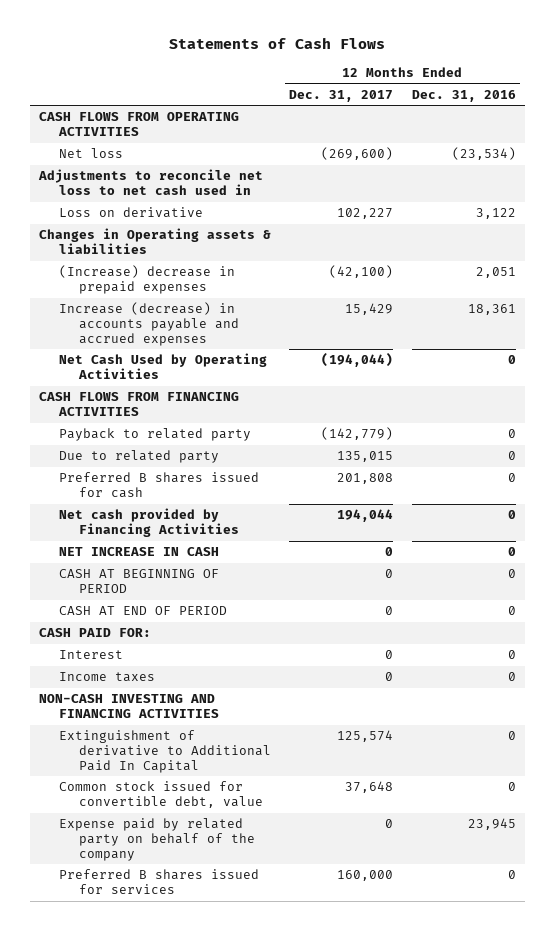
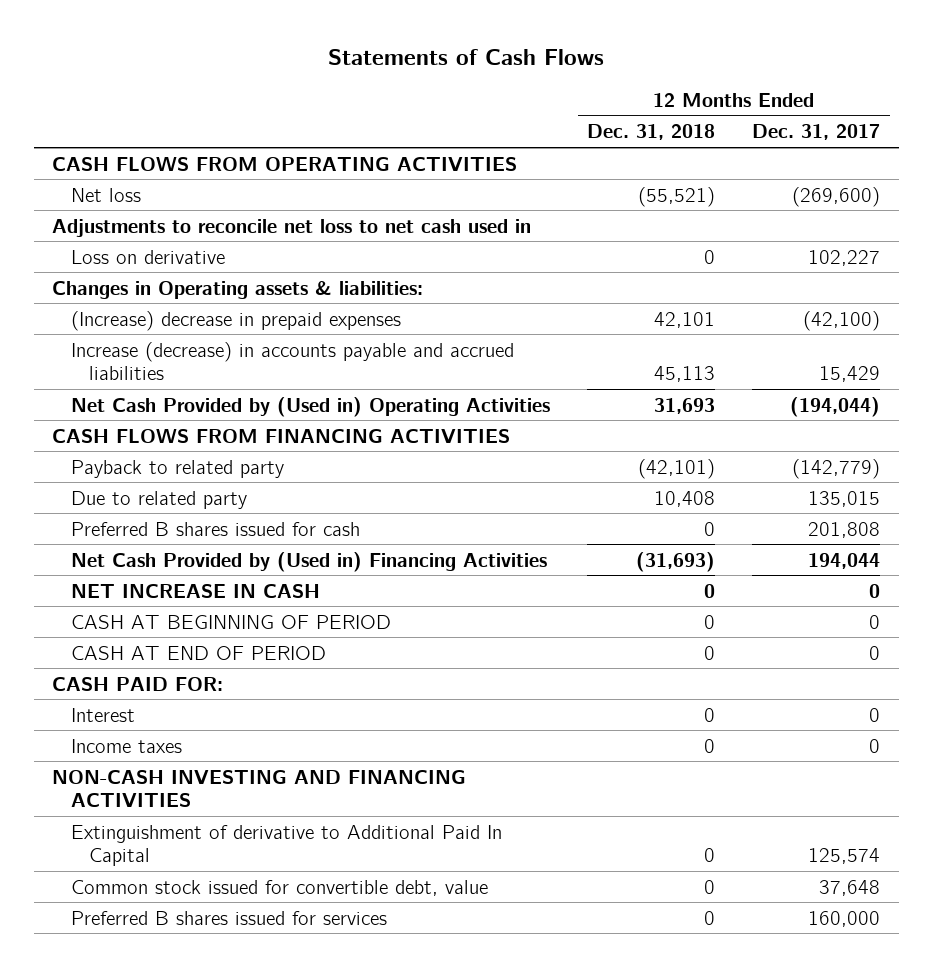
[411,89,516,102] Dec. 31, 2016 -> none
none -> [587,124,716,141] Dec. 31, 2018
[38,228,271,255] Changes in Operating assets & liabilities -> [52,280,424,299] Changes in Operating assets & liabilities:
[58,302,239,346] Increase (decrease) in accounts payable and accrued expenses -> [70,341,514,381] Increase (decrease) in accounts payable and accrued liabilities
[58,353,267,380] Net Cash Used by Operating Activities -> [70,396,550,417] Net Cash Provided by (Used in) Operating Activities
[58,508,239,538] Net cash provided by Financing Activities -> [70,551,547,572] Net Cash Provided by (Used in) Financing Activities
[58,818,255,861] Expense paid by related party on behalf of the company -> none

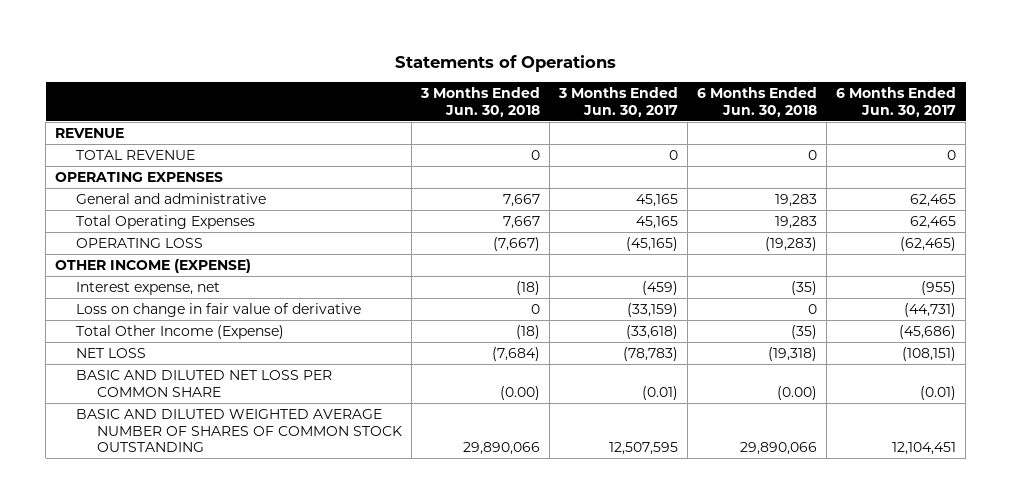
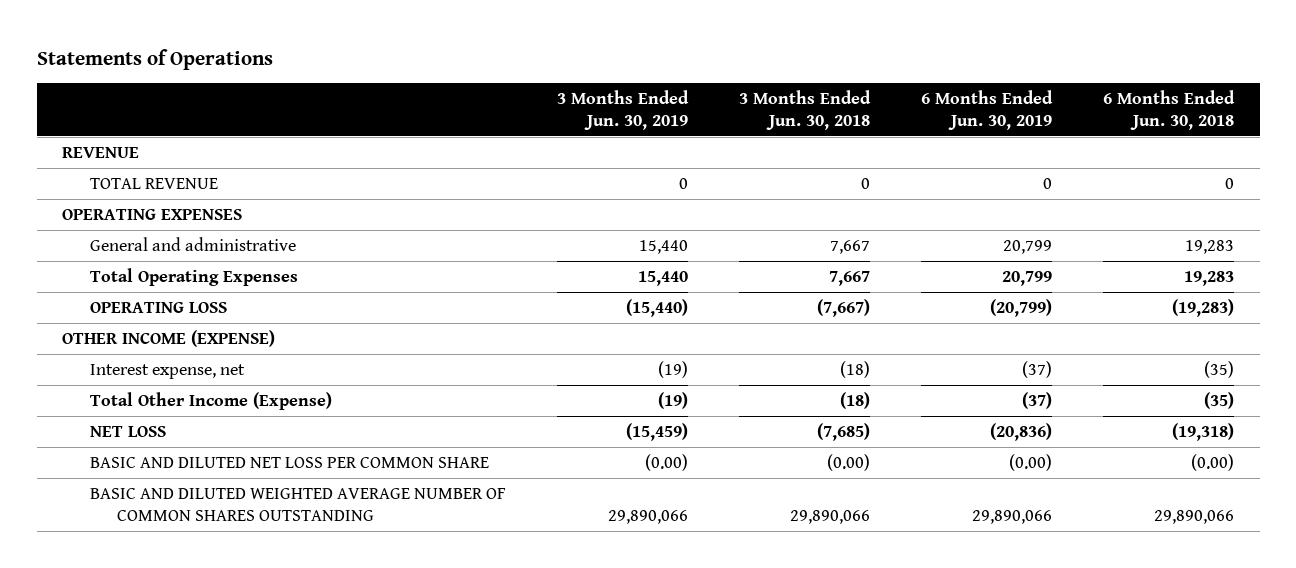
[558,87,679,117] 3 Months Ended Jun. 30, 2017 -> none
[836,87,957,117] 6 Months Ended Jun. 30, 2017 -> none
none -> [556,89,689,130] 3 Months Ended Jun. 30, 2019
none -> [920,89,1053,130] 6 Months Ended Jun. 30, 2019
[76,303,362,318] Loss on change in fair value of derivative -> none
[492,347,541,362] (7,684) -> [816,423,870,442] (7,685)
[76,409,403,453] BASIC AND DILUTED WEIGHTED AVERAGE NUMBER OF SHARES OF COMMON STOCK OUTSTANDING -> [89,488,506,522] BASIC AND DILUTED WEIGHTED AVERAGE NUMBER OF COMMON SHARES OUTSTANDING

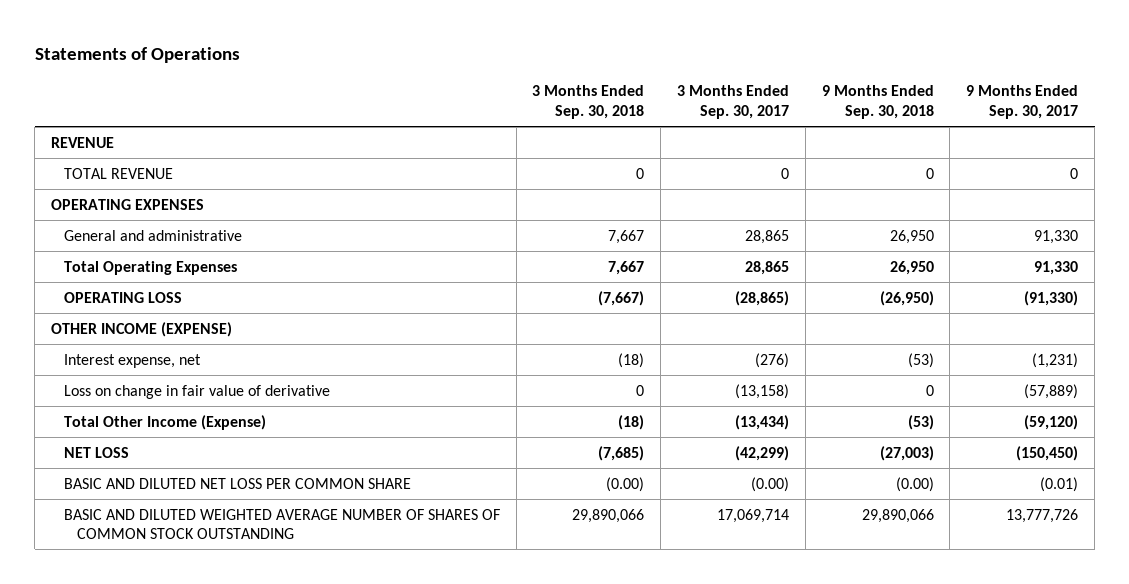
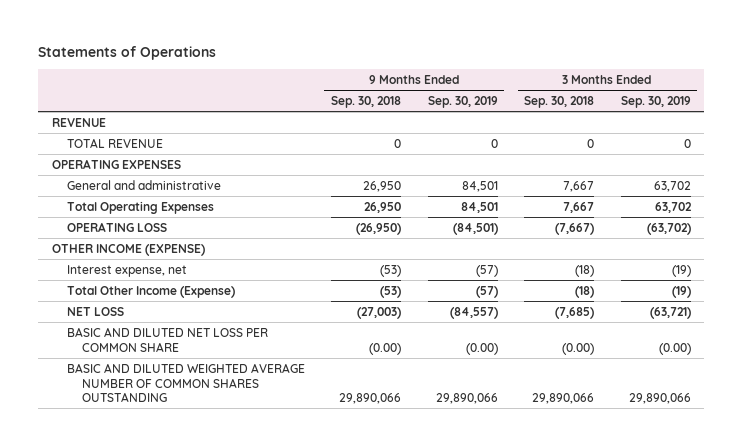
[677,85,790,119] 3 Months Ended Sep. 30, 2017 -> none
[966,85,1079,119] 9 Months Ended Sep. 30, 2017 -> none
none -> [427,96,498,109] Sep. 30, 2019
none -> [620,96,691,109] Sep. 30, 2019
[63,384,330,399] Loss on change in fair value of derivative -> none
[63,508,500,540] BASIC AND DILUTED WEIGHTED AVERAGE NUMBER OF SHARES OF COMMON STOCK OUTSTANDING -> [66,362,305,403] BASIC AND DILUTED WEIGHTED AVERAGE NUMBER OF COMMON SHARES OUTSTANDING

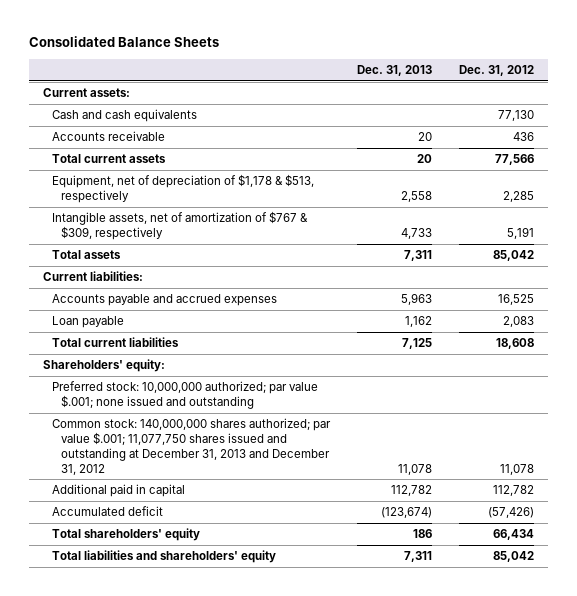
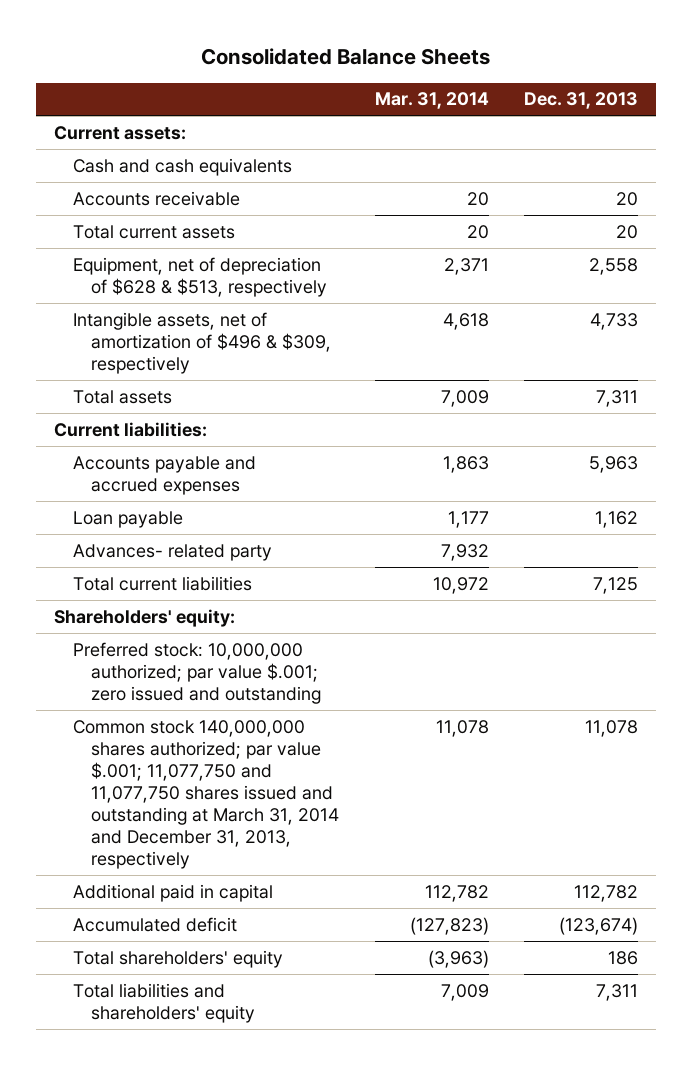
[459,64,535,76] Dec. 31, 2012 -> none
none -> [374,92,489,110] Mar. 31, 2014
[52,174,315,204] Equipment, net of depreciation of $1,178 & $513, respectively -> [72,256,328,297] Equipment, net of depreciation of $628 & $513, respectively
[52,211,309,241] Intangible assets, net of amortization of $767 & $309, respectively -> [72,311,332,374] Intangible assets, net of amortization of $496 & $309, respectively
none -> [72,543,272,561] Advances- related party
[52,381,319,410] Preferred stock: 10,000,000 authorized; par value $.001; none issued and outstanding -> [72,641,322,704] Preferred stock: 10,000,000 authorized; par value $.001; zero issued and outstanding
[52,418,332,475] Common stock: 140,000,000 shares authorized; par value $.001; 11,077,750 shares issued and outstanding at December 31, 2013 and December 31, 2012 -> [72,719,340,870] Common stock 140,000,000 shares authorized; par value $.001; 11,077,750 and 11,077,750 shares issued and outstanding at March 31, 2014 and December 31, 2013, respectively

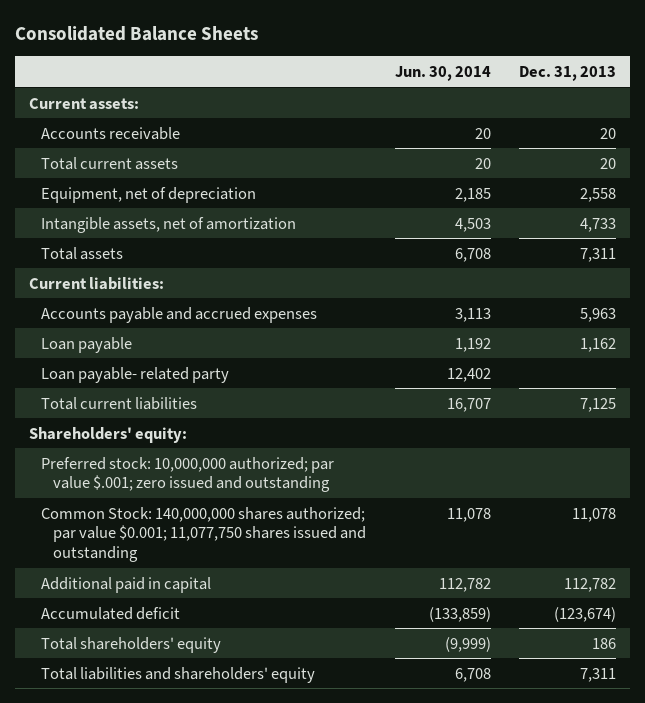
[374,92,489,110] Mar. 31, 2014 -> none
none -> [394,66,491,82] Jun. 30, 2014
[72,157,292,176] Cash and cash equivalents -> none
[72,256,328,297] Equipment, net of depreciation of $628 & $513, respectively -> [41,186,257,203] Equipment, net of depreciation
[72,311,332,374] Intangible assets, net of amortization of $496 & $309, respectively -> [41,216,297,233] Intangible assets, net of amortization
[72,543,272,561] Advances- related party -> none
none -> [41,366,230,383] Loan payable- related party
[72,719,340,870] Common stock 140,000,000 shares authorized; par value $.001; 11,077,750 and 11,077,750 shares issued and outstanding at March 31, 2014 and December 31, 2013, respectively -> [41,506,367,562] Common Stock: 140,000,000 shares authorized; par value $0.001; 11,077,750 shares issued and outstanding

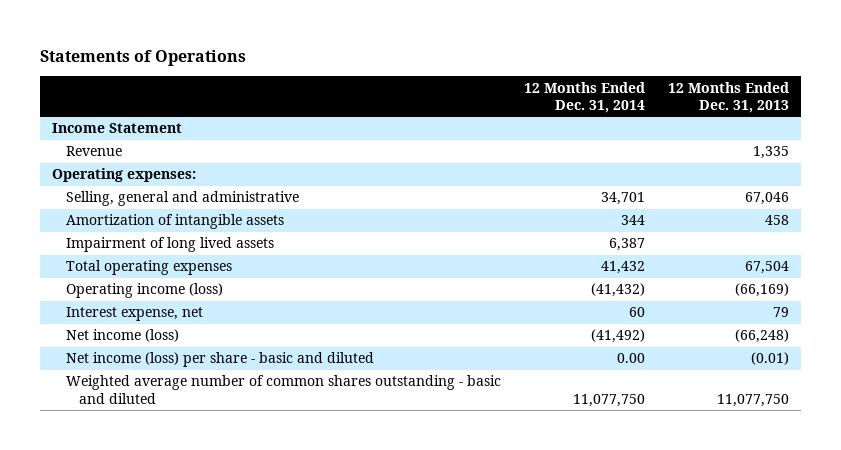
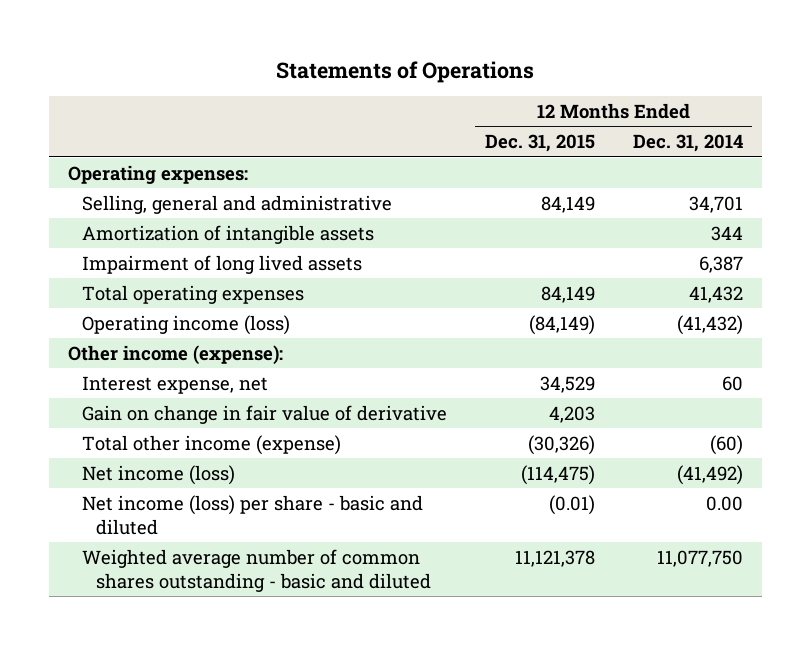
[668,81,790,114] 12 Months Ended Dec. 31, 2013 -> none
none -> [484,134,595,153] Dec. 31, 2015
[51,123,182,134] Income Statement -> none
[65,146,122,157] Revenue -> none
none -> [67,344,283,365] Other income (expense):
none -> [81,404,447,424] Gain on change in fair value of derivative
none -> [81,434,341,455] Total other income (expense)

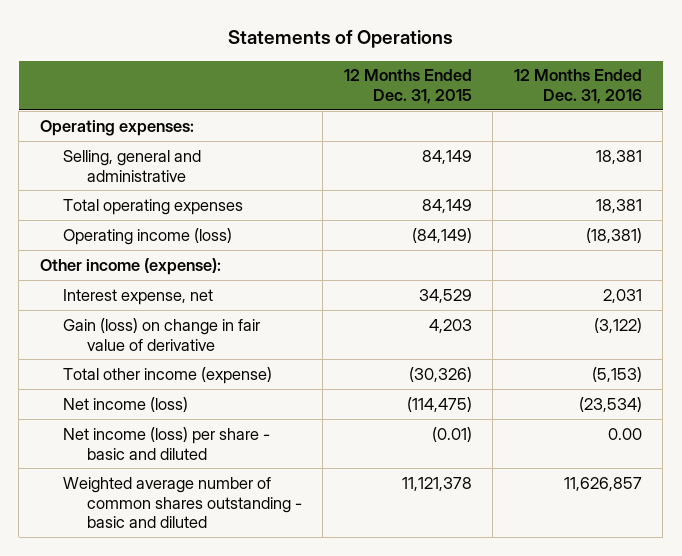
[632,134,743,153] Dec. 31, 2014 -> none
none -> [513,69,642,105] 12 Months Ended Dec. 31, 2016
[81,224,374,244] Amortization of intangible assets -> none
[81,254,362,274] Impairment of long lived assets -> none
[81,404,447,424] Gain on change in fair value of derivative -> [63,317,261,351] Gain (loss) on change in fair value of derivative

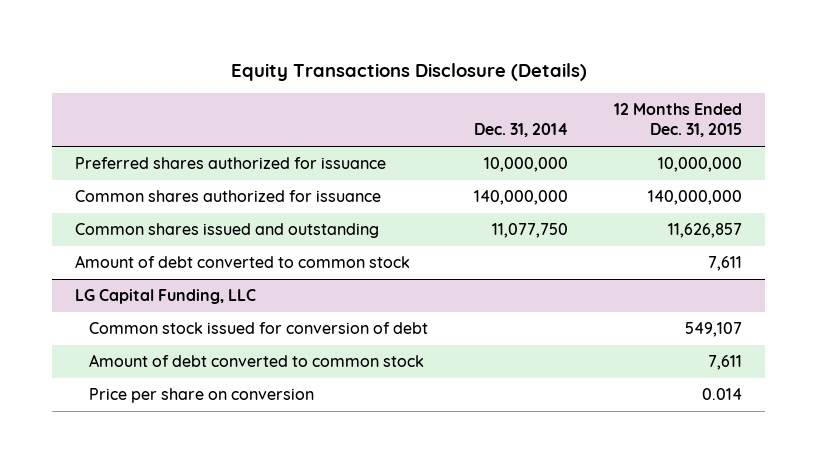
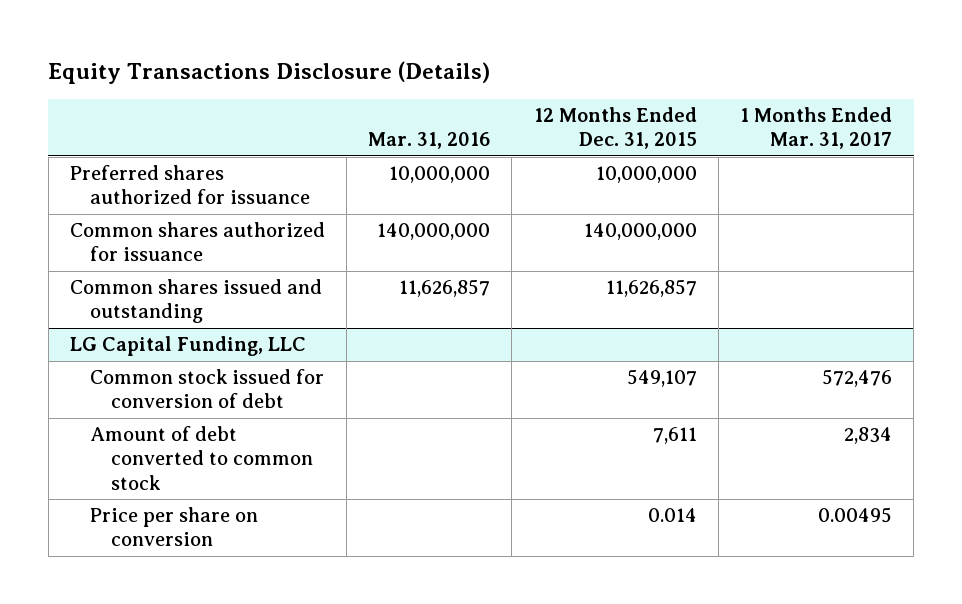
[474,123,569,138] Dec. 31, 2014 -> none
none -> [368,132,491,150] Mar. 31, 2016
none -> [739,106,892,150] 1 Months Ended Mar. 31, 2017
[75,255,411,269] Amount of debt converted to common stock -> none

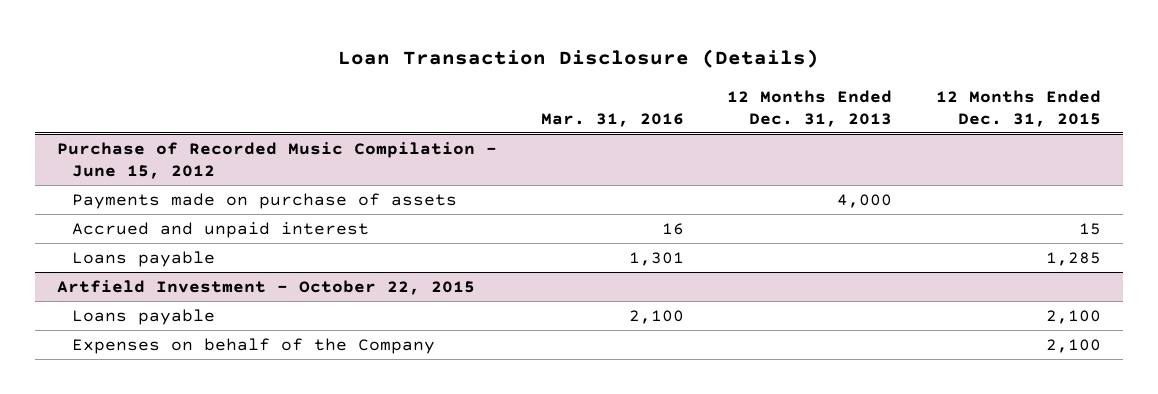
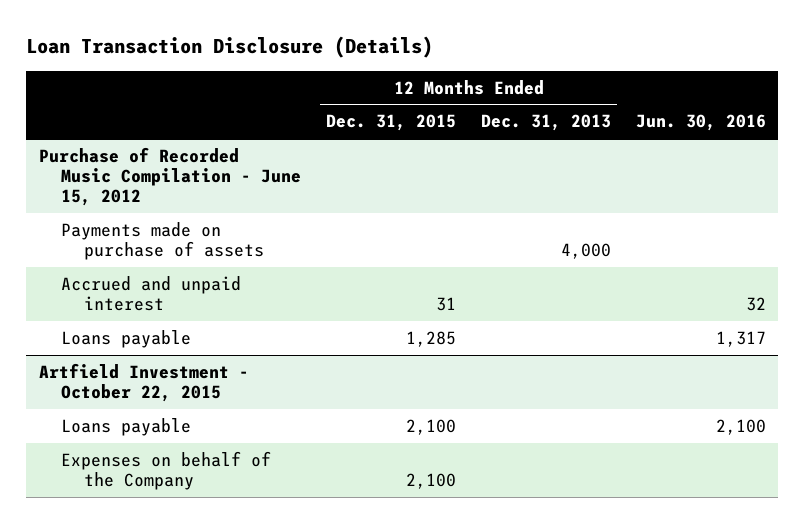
[540,112,684,127] Mar. 31, 2016 -> none
none -> [635,114,766,132] Jun. 30, 2016
[1078,222,1101,235] 15 -> [436,296,457,311] 31

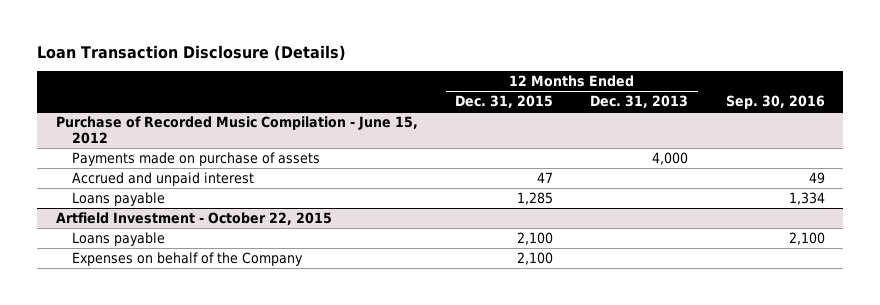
[635,114,766,132] Jun. 30, 2016 -> none
none -> [725,95,825,110] Sep. 30, 2016
[436,296,457,311] 31 -> [536,171,553,183] 47

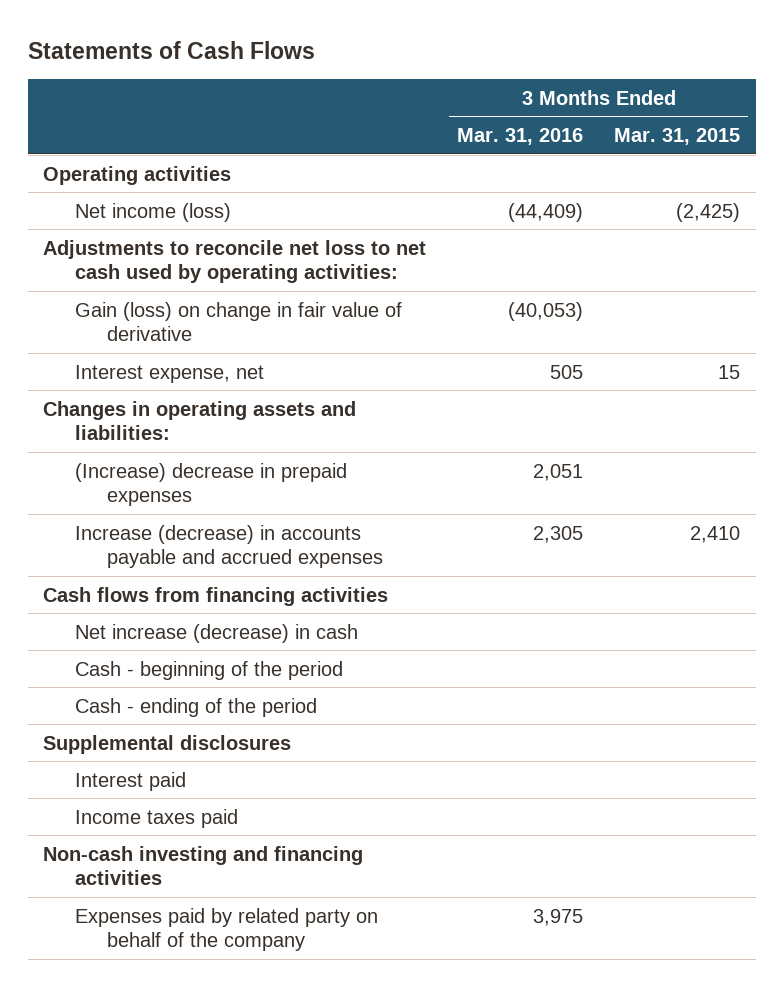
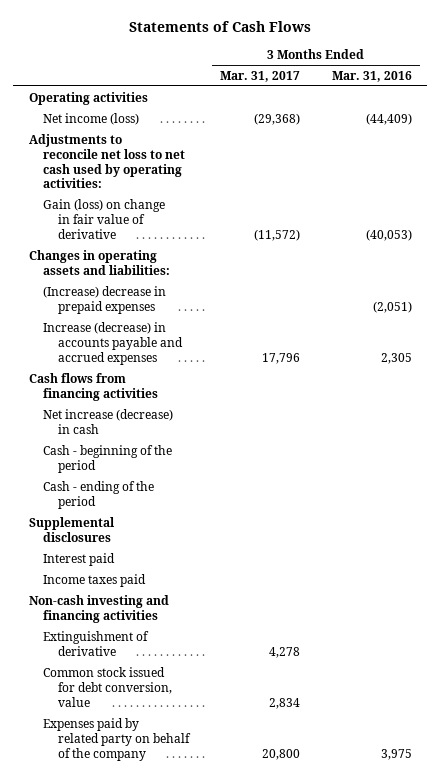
[614,128,741,146] Mar. 31, 2015 -> none
none -> [220,70,301,82] Mar. 31, 2017
[75,364,265,383] Interest expense, net -> none
[533,463,584,481] 2,051 -> [372,300,412,313] (2,051)
none -> [43,630,150,656] Extinguishment of derivative
none -> [43,666,172,707] Common stock issued for debt conversion, value

